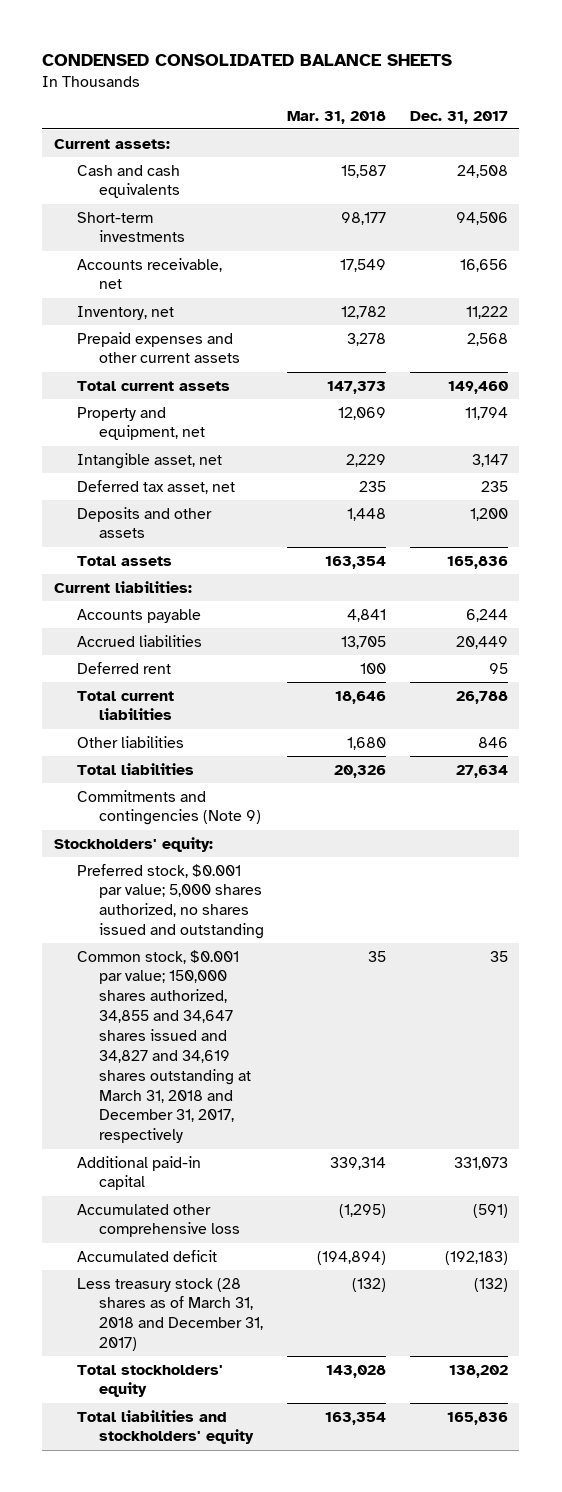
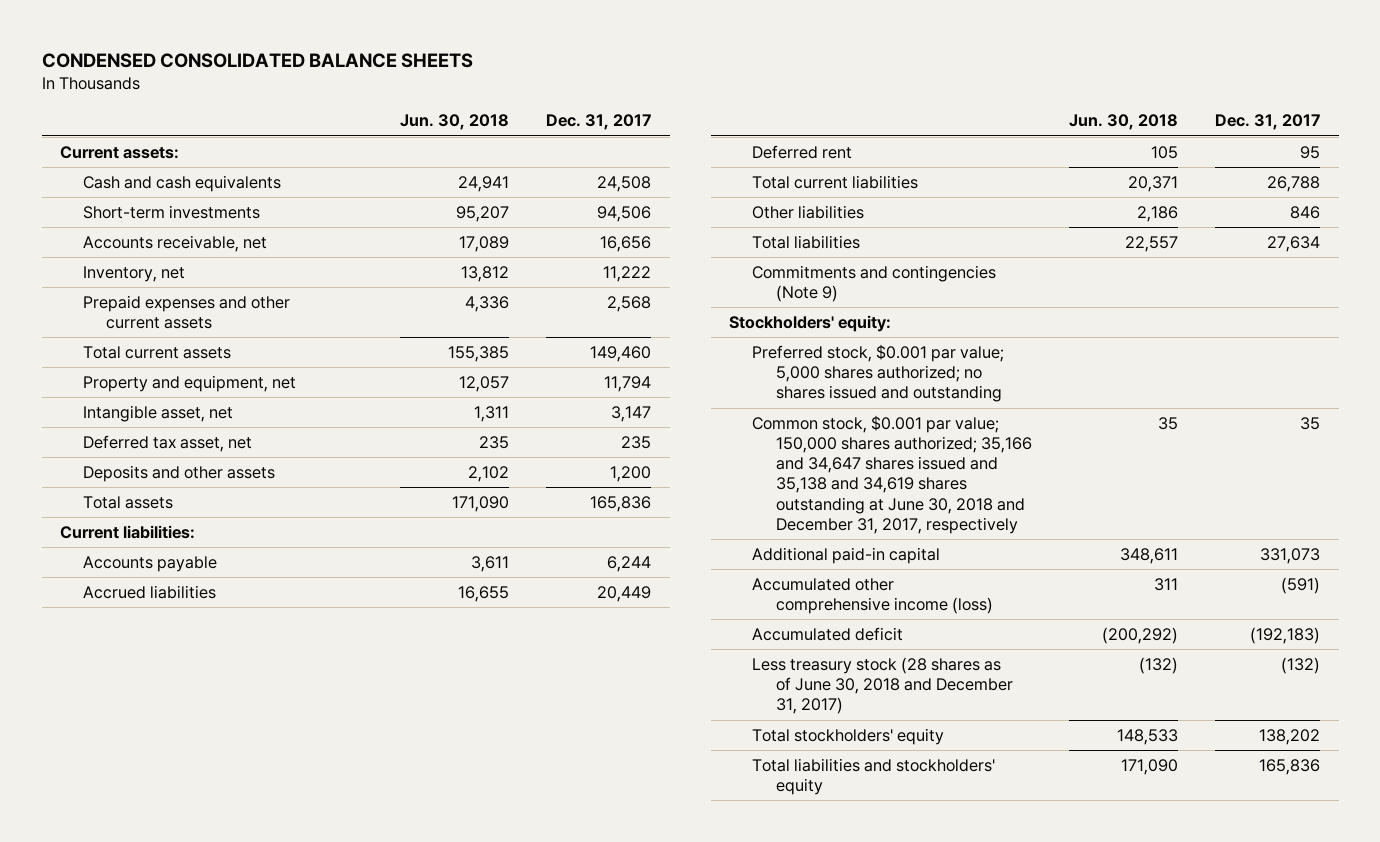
[287,110,387,124] Mar. 31, 2018 -> none
none -> [399,114,509,131] Jun. 30, 2018
[76,863,265,940] Preferred stock, $0.001 par value; 5,000 shares authorized, no shares issued and outstanding -> [752,343,1005,403] Preferred stock, $0.001 par value; 5,000 shares authorized; no shares issued and outstanding
[76,949,252,1144] Common stock, $0.001 par value; 150,000 shares authorized, 34,855 and 34,647 shares issued and 34,827 and 34,619 shares outstanding at March 31, 2018 and December 31, 2017, respectively -> [752,414,1032,534] Common stock, $0.001 par value; 150,000 shares authorized; 35,166 and 34,647 shares issued and 35,138 and 34,619 shares outstanding at June 30, 2018 and December 31, 2017, respectively
[76,1203,241,1238] Accumulated other comprehensive loss -> [752,577,993,615] Accumulated other comprehensive income (loss)
[76,1277,264,1352] Less treasury stock (28 shares as of March 31, 2018 and December 31, 2017) -> [752,656,1013,715] Less treasury stock (28 shares as of June 30, 2018 and December 31, 2017)

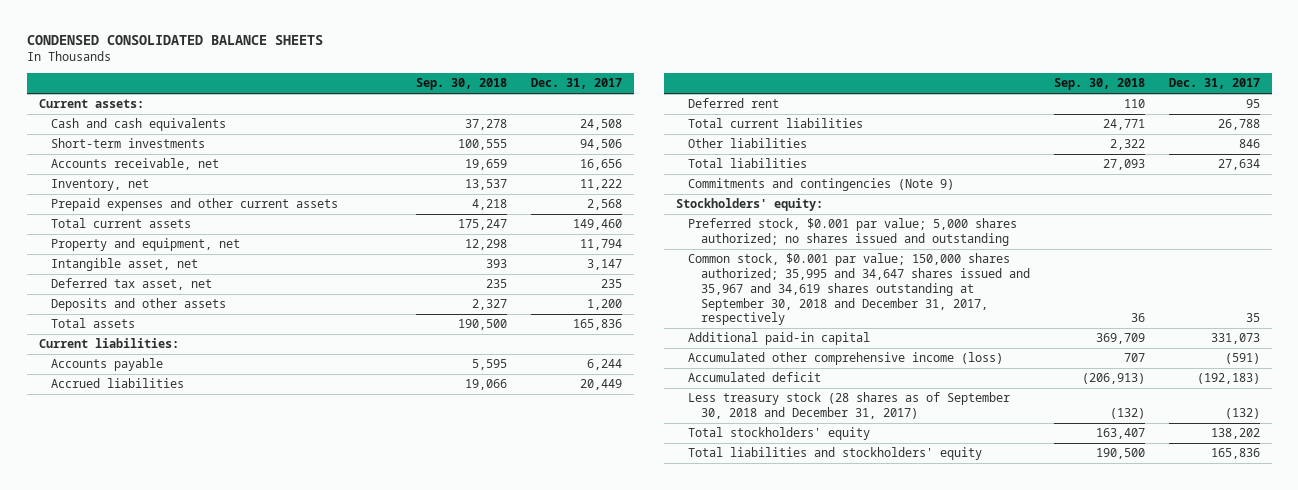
[399,114,509,131] Jun. 30, 2018 -> none
none -> [416,78,508,91] Sep. 30, 2018
[752,414,1032,534] Common stock, $0.001 par value; 150,000 shares authorized; 35,166 and 34,647 shares issued and 35,138 and 34,619 shares outstanding at June 30, 2018 and December 31, 2017, respectively -> [688,253,1030,326] Common stock, $0.001 par value; 150,000 shares authorized; 35,995 and 34,647 shares issued and 35,967 and 34,619 shares outstanding at September 30, 2018 and December 31, 2017, respectively
[752,656,1013,715] Less treasury stock (28 shares as of June 30, 2018 and December 31, 2017) -> [688,392,1011,420] Less treasury stock (28 shares as of September 30, 2018 and December 31, 2017)

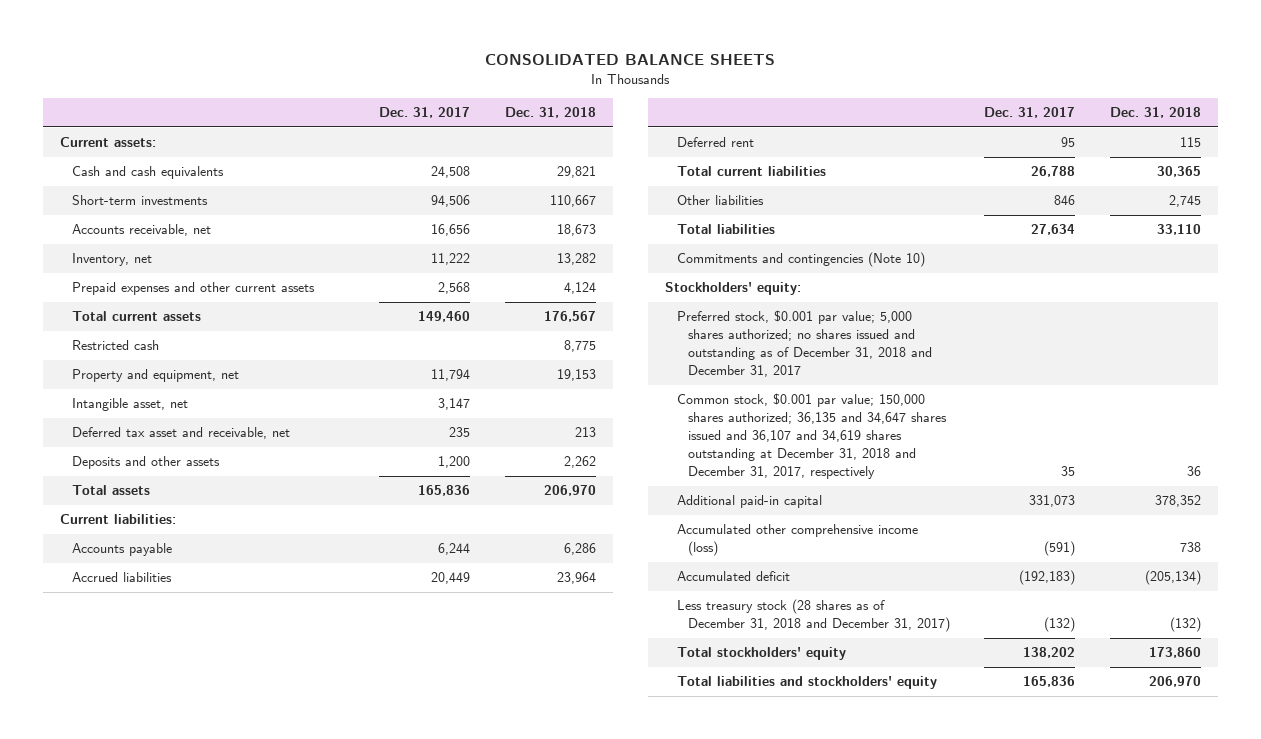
[26,34,323,45] CONDENSED CONSOLIDATED BALANCE SHEETS -> [485,53,776,65] CONSOLIDATED BALANCE SHEETS
[416,78,508,91] Sep. 30, 2018 -> none
none -> [504,107,596,119] Dec. 31, 2018
none -> [71,340,159,351] Restricted cash
[50,278,212,291] Deferred tax asset, net -> [71,427,290,440] Deferred tax asset and receivable, net
[688,178,955,192] Commitments and contingencies (Note 9) -> [676,252,925,268] Commitments and contingencies (Note 10)
[688,218,1018,247] Preferred stock, $0.001 par value; 5,000 shares authorized; no shares issued and outstanding -> [676,310,933,378] Preferred stock, $0.001 par value; 5,000 shares authorized; no shares issued and outstanding as of December 31, 2018 and December 31, 2017
[688,253,1030,326] Common stock, $0.001 par value; 150,000 shares authorized; 35,995 and 34,647 shares issued and 35,967 and 34,619 shares outstanding at September 30, 2018 and December 31, 2017, respectively -> [676,393,948,480] Common stock, $0.001 par value; 150,000 shares authorized; 36,135 and 34,647 shares issued and 36,107 and 34,619 shares outstanding at December 31, 2018 and December 31, 2017, respectively
[688,392,1011,420] Less treasury stock (28 shares as of September 30, 2018 and December 31, 2017) -> [676,599,951,633] Less treasury stock (28 shares as of December 31, 2018 and December 31, 2017)

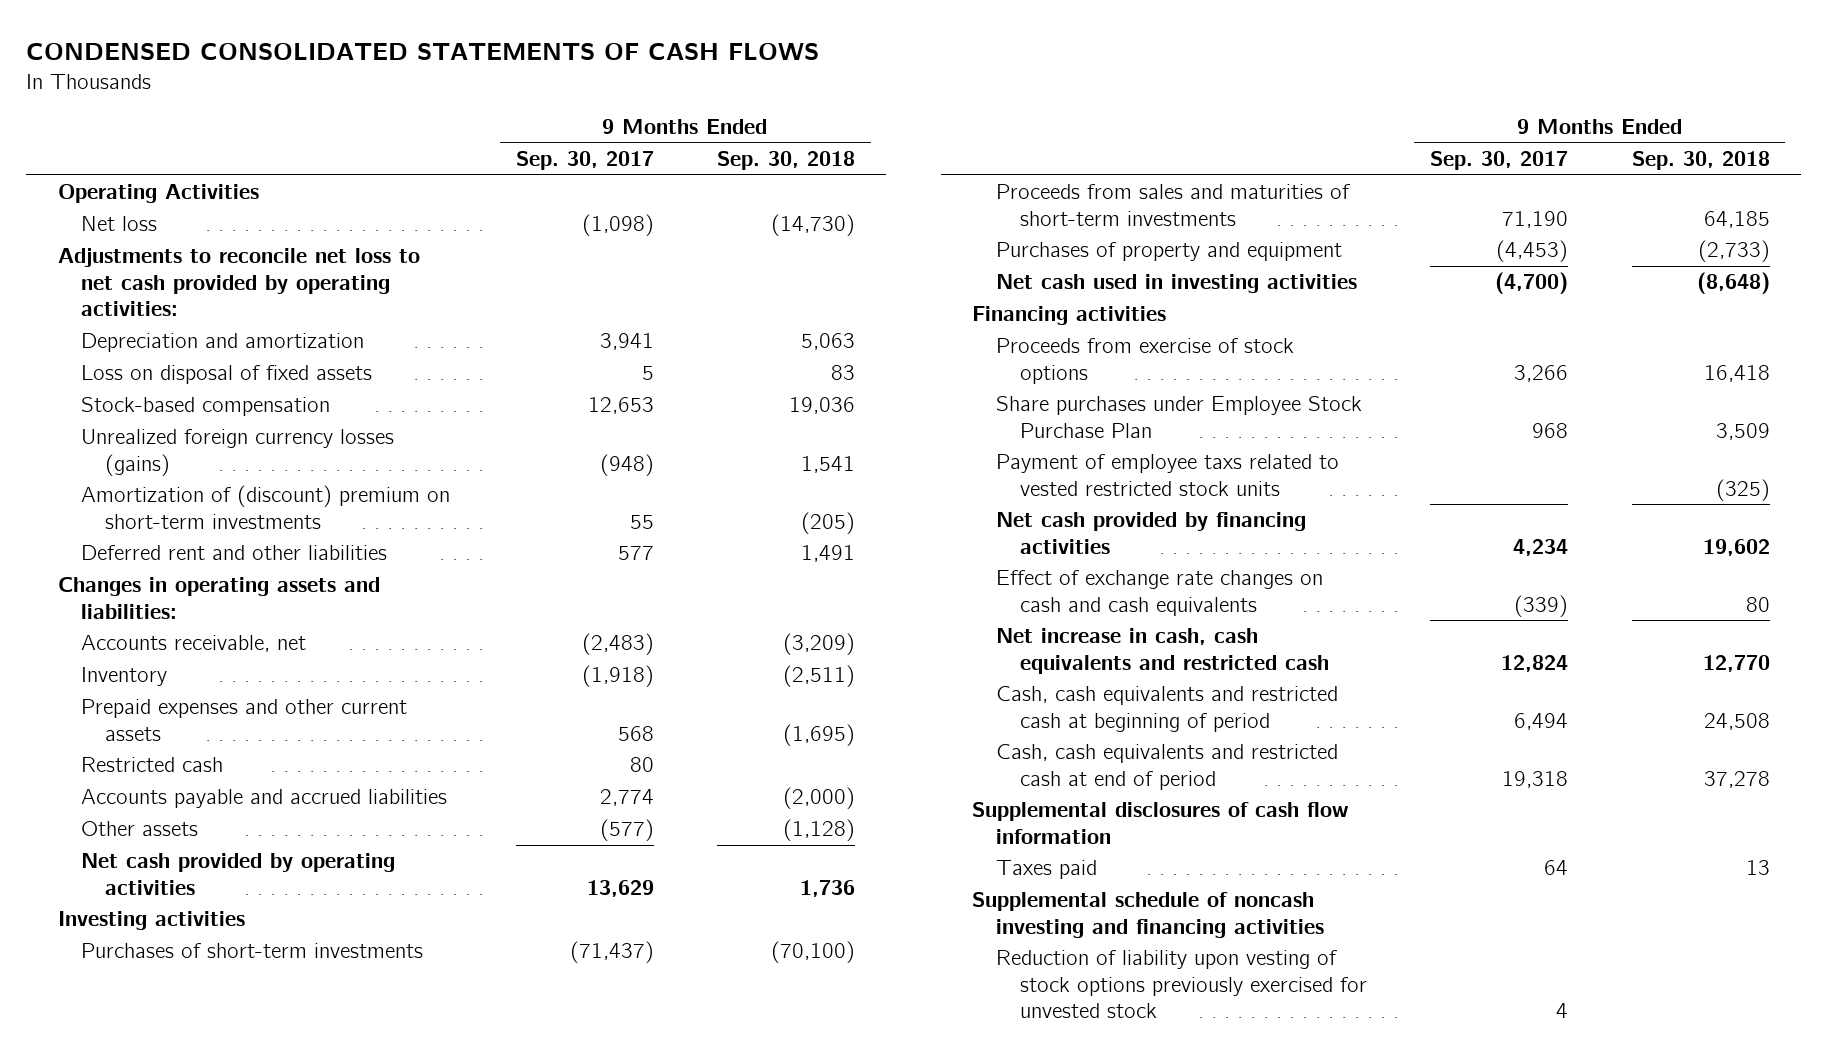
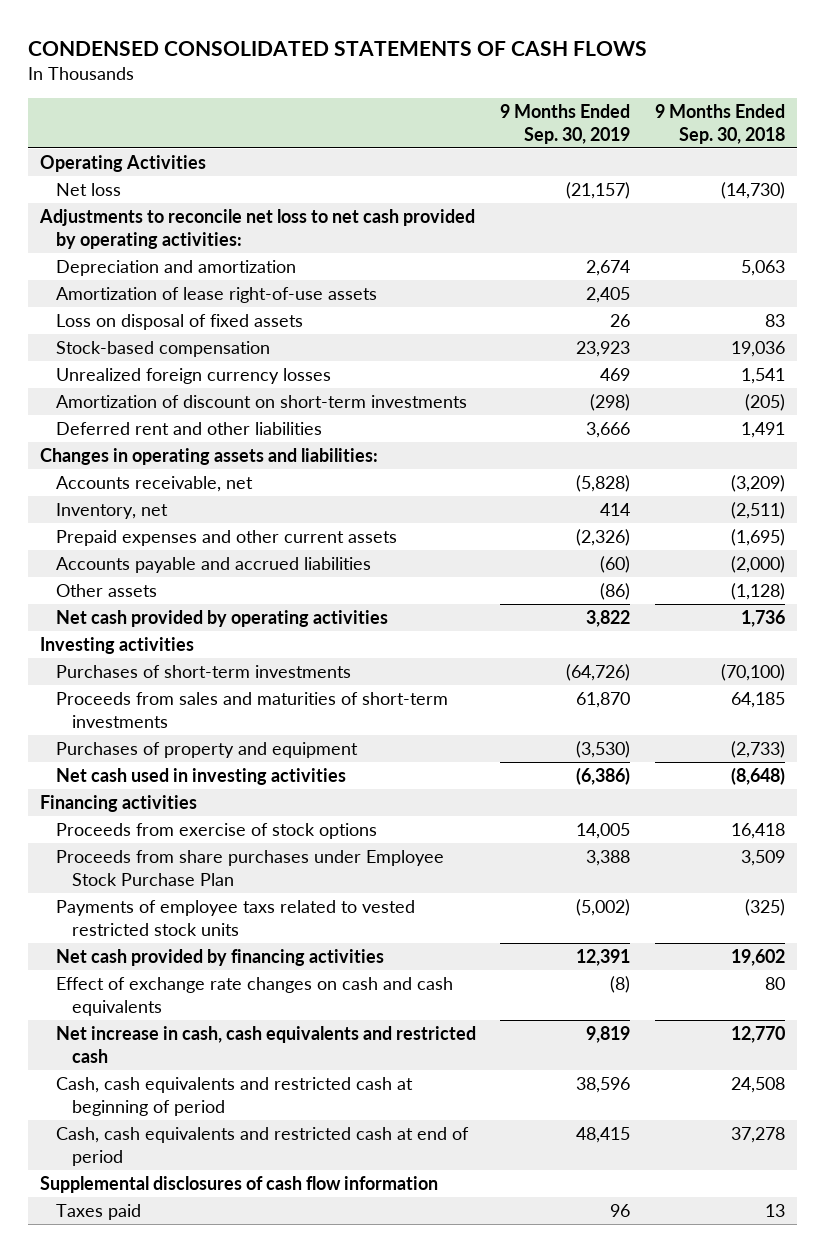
[515,151,654,171] Sep. 30, 2017 -> none
none -> [500,104,631,144] 9 Months Ended Sep. 30, 2019
none -> [55,287,377,304] Amortization of lease right-of-use assets
[81,429,395,476] Unrealized foreign currency losses (gains) -> [55,368,331,385] Unrealized foreign currency losses
[81,485,451,529] Amortization of (discount) premium on short-term investments -> [55,395,467,409] Amortization of discount on short-term investments
[81,667,168,687] Inventory -> [55,503,168,520] Inventory, net
[81,757,224,773] Restricted cash -> none
[996,396,1363,438] Share purchases under Employee Stock Purchase Plan -> [55,850,444,886] Proceeds from share purchases under Employee Stock Purchase Plan
[996,454,1340,496] Payment of employee taxs related to vested restricted stock units -> [55,900,415,936] Payments of employee taxs related to vested restricted stock units
[972,892,1325,938] Supplemental schedule of noncash investing and financing activities -> none
[996,950,1368,1019] Reduction of liability upon vesting of stock options previously exercised for unvested stock -> none

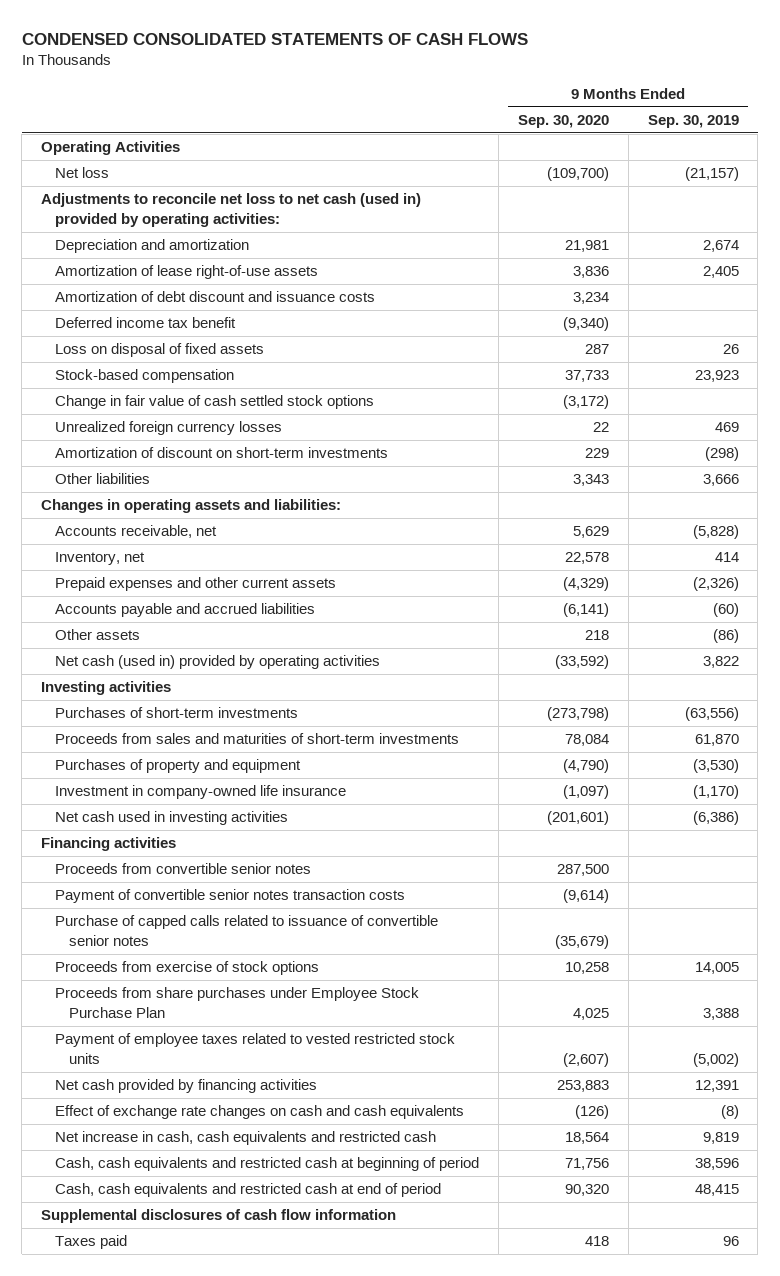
[654,104,785,144] 9 Months Ended Sep. 30, 2018 -> none
none -> [518,114,610,128] Sep. 30, 2020
[39,209,476,249] Adjustments to reconcile net loss to net cash provided by operating activities: -> [41,193,422,227] Adjustments to reconcile net loss to net cash (used in) provided by operating activities:
none -> [55,291,376,303] Amortization of debt discount and issuance costs
none -> [55,317,237,329] Deferred income tax benefit
none -> [55,395,375,410] Change in fair value of cash settled stock options
[55,422,322,436] Deferred rent and other liabilities -> [55,473,151,485] Other liabilities
[55,610,388,628] Net cash provided by operating activities -> [55,655,381,670] Net cash (used in) provided by operating activities
[566,664,631,682] (64,726) -> [684,707,739,722] (63,556)
none -> [55,785,347,800] Investment in company-owned life insurance
none -> [55,863,312,875] Proceeds from convertible senior notes
none -> [55,889,406,904] Payment of convertible senior notes transaction costs
none -> [55,915,439,946] Purchase of capped calls related to issuance of convertible senior notes
[55,900,415,936] Payments of employee taxs related to vested restricted stock units -> [55,1033,456,1064] Payment of employee taxes related to vested restricted stock units

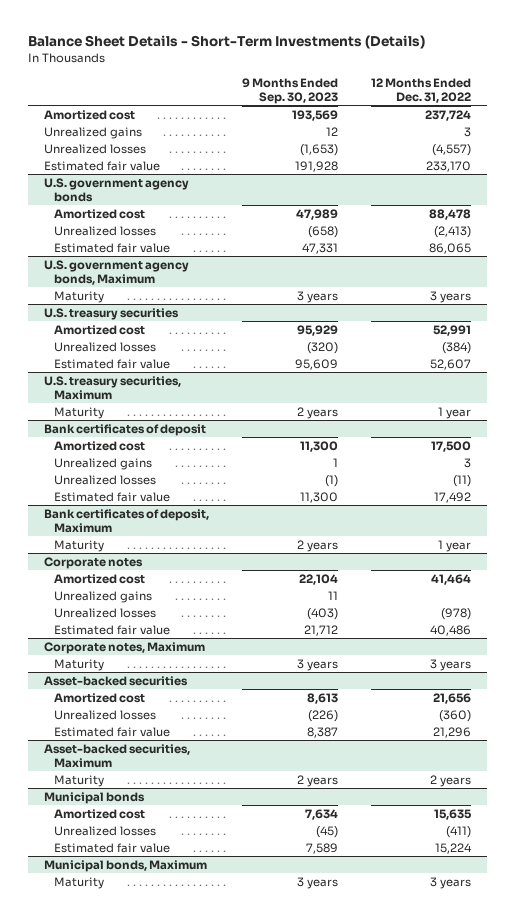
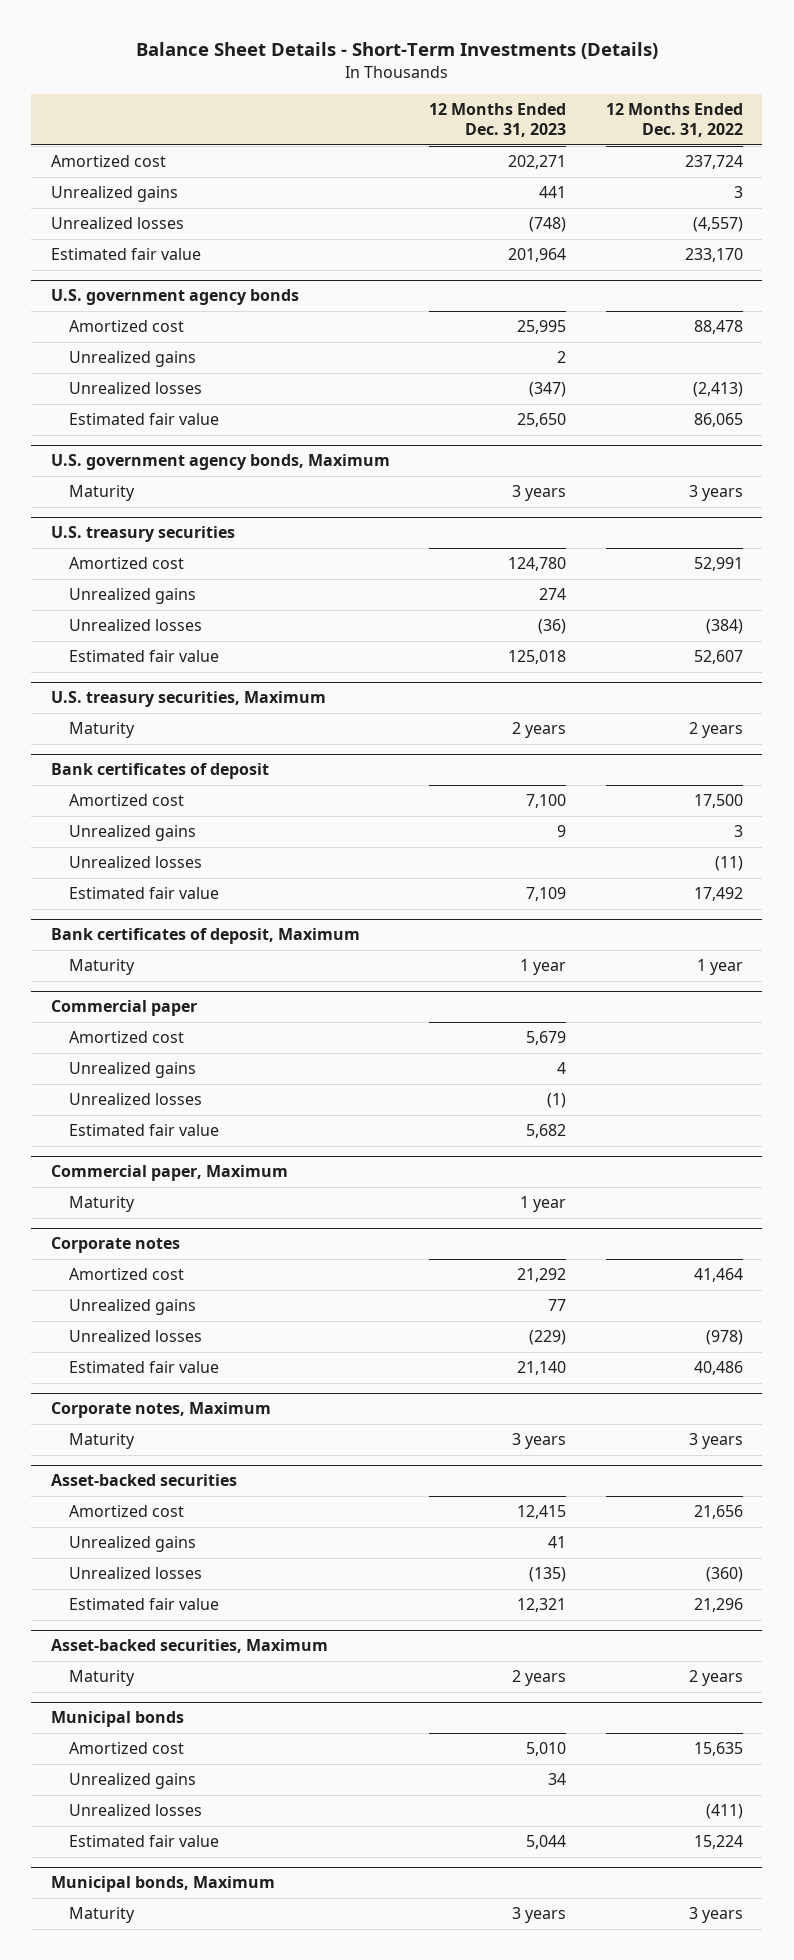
[242,77,339,104] 9 Months Ended Sep. 30, 2023 -> none
none -> [429,102,567,137] 12 Months Ended Dec. 31, 2023
none -> [69,351,197,368] Unrealized gains
none -> [69,588,197,605] Unrealized gains
[437,406,471,419] 1 year -> [688,722,743,739] 2 years
none -> [51,1000,198,1017] Commercial paper
none -> [69,1031,185,1044] Amortized cost
none -> [69,1062,197,1079] Unrealized gains
none -> [69,1093,203,1106] Unrealized losses
none -> [69,1124,220,1137] Estimated fair value
none -> [51,1165,289,1182] Commercial paper, Maximum
none -> [69,1196,136,1213] Maturity
none -> [69,1536,197,1553] Unrealized gains
none -> [69,1773,197,1790] Unrealized gains

